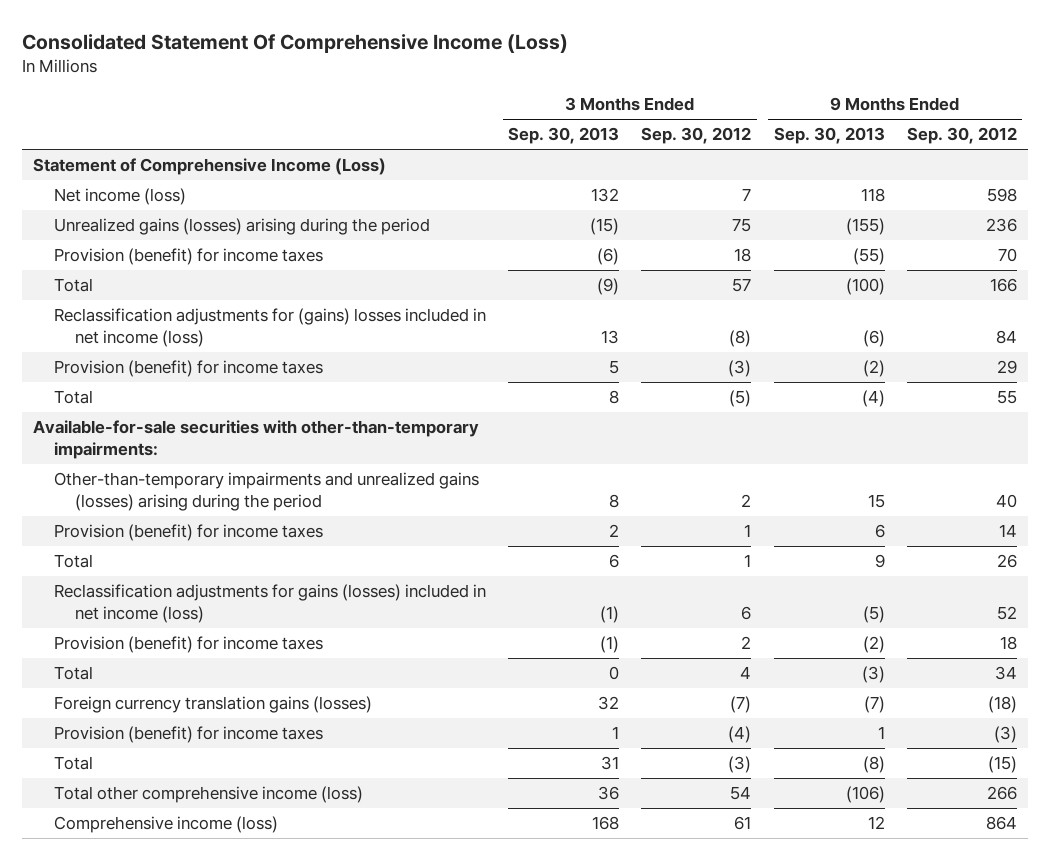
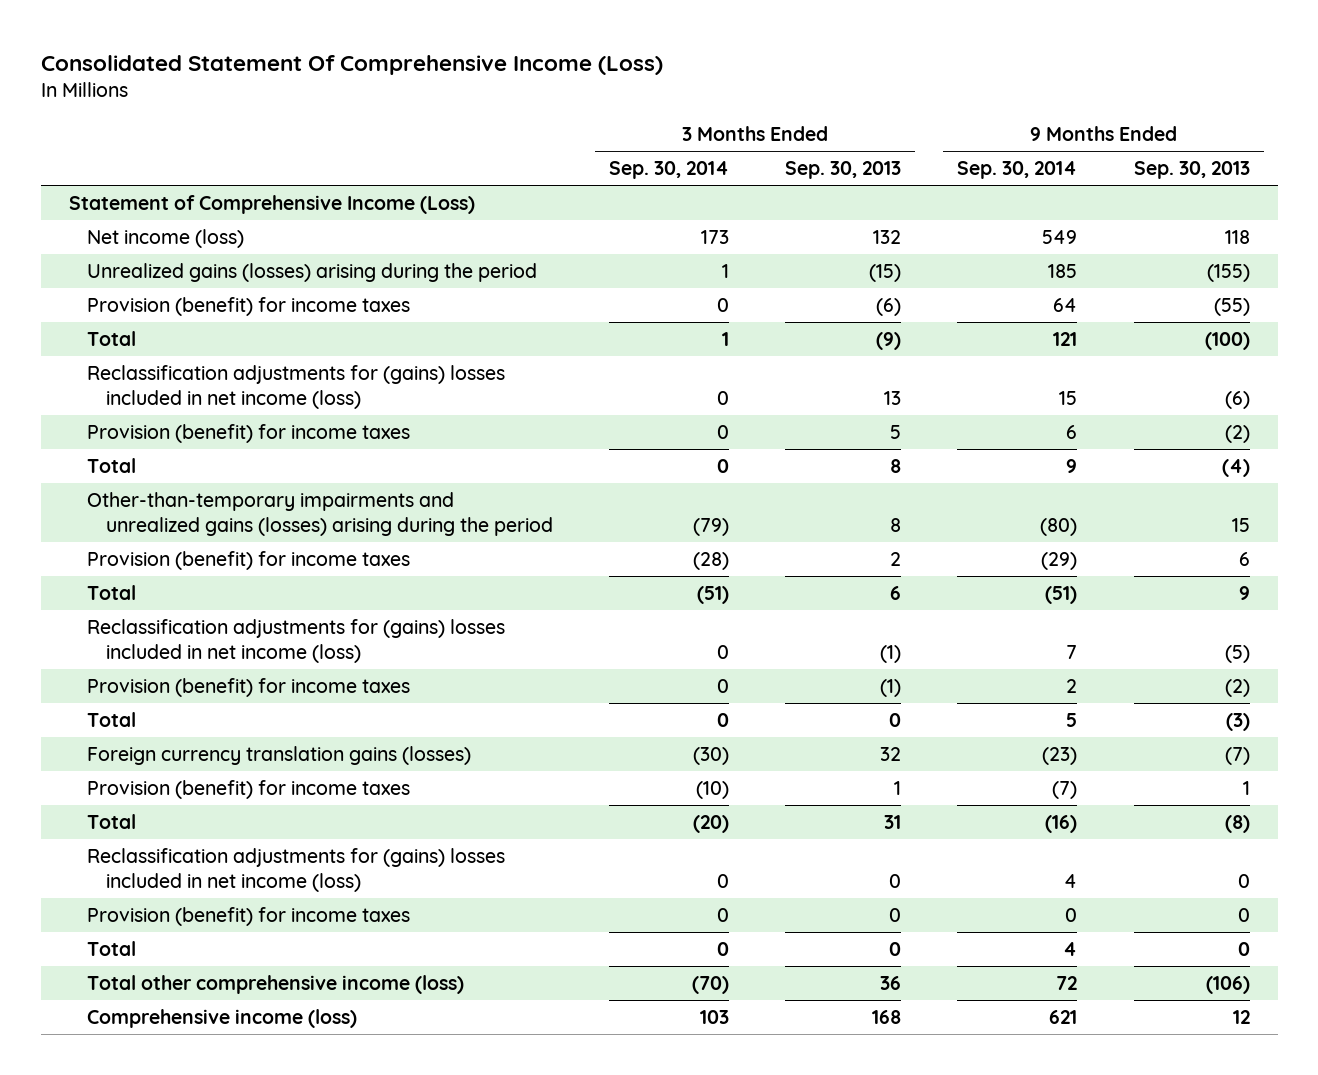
[641,127,752,145] Sep. 30, 2012 -> none
[906,127,1017,145] Sep. 30, 2012 -> none
none -> [608,161,729,180] Sep. 30, 2014
none -> [957,161,1078,180] Sep. 30, 2014
[33,420,480,459] Available-for-sale securities with other-than-temporary impairments: -> none
[54,584,487,623] Reclassification adjustments for gains (losses) included in net income (loss) -> [87,619,506,663] Reclassification adjustments for (gains) losses included in net income (loss)
none -> [87,848,506,892] Reclassification adjustments for (gains) losses included in net income (loss)
none -> [87,907,411,927] Provision (benefit) for income taxes
none -> [87,941,137,957] Total

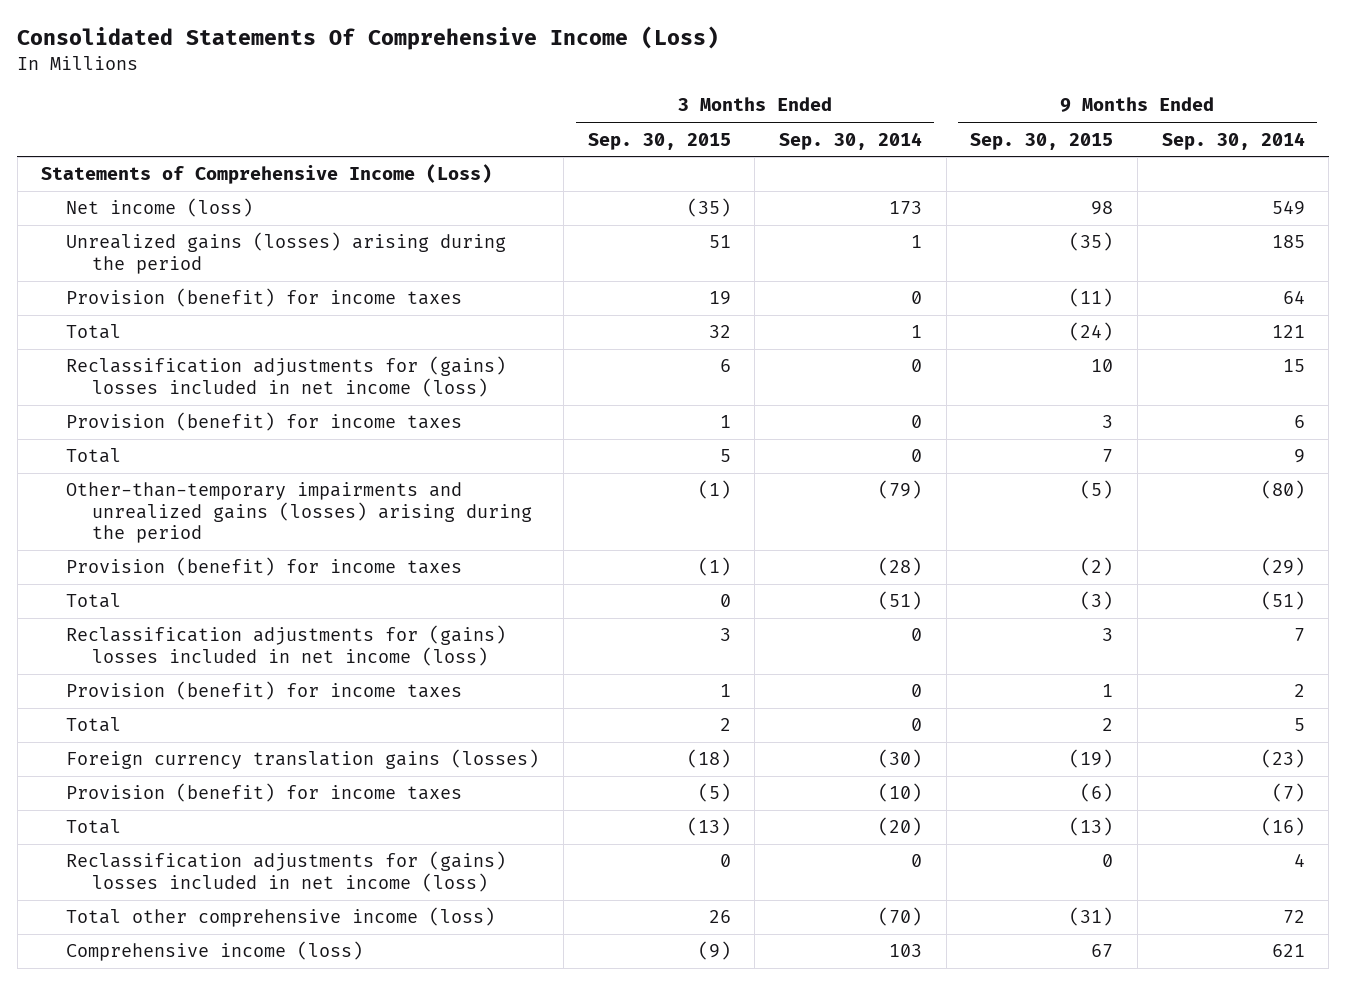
[40,54,663,75] Consolidated Statement Of Comprehensive Income (Loss) -> [17,26,720,51] Consolidated Statements Of Comprehensive Income (Loss)
[785,161,902,180] Sep. 30, 2013 -> none
[1133,161,1250,180] Sep. 30, 2013 -> none
none -> [587,132,731,150] Sep. 30, 2015
none -> [970,132,1114,150] Sep. 30, 2015
[68,195,475,215] Statement of Comprehensive Income (Loss) -> [41,164,493,185] Statements of Comprehensive Income (Loss)
[87,907,411,927] Provision (benefit) for income taxes -> none
[87,941,137,957] Total -> none

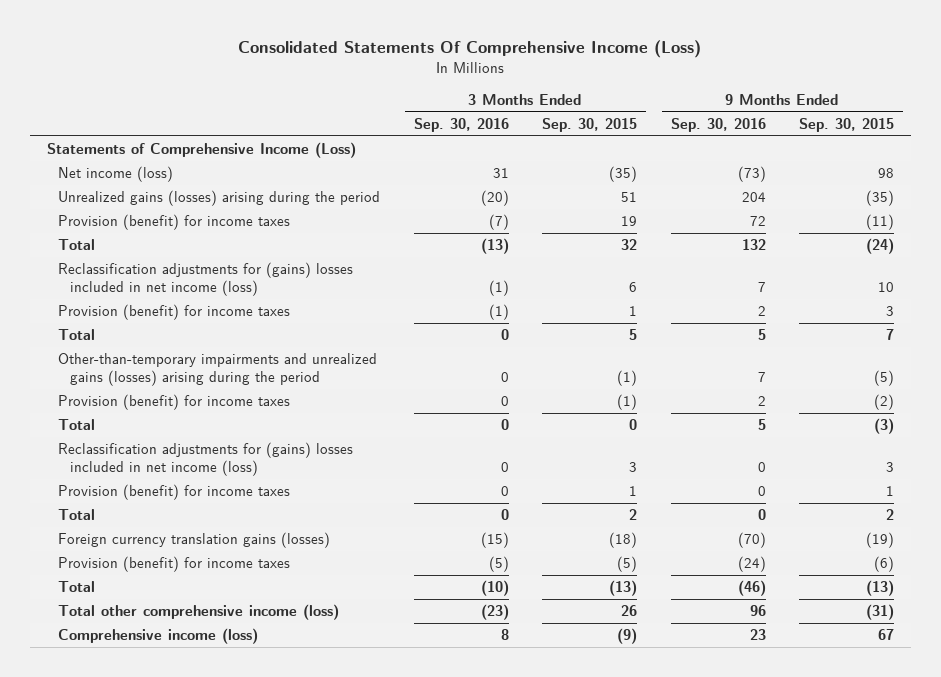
[779,131,923,150] Sep. 30, 2014 -> none
[1161,131,1305,150] Sep. 30, 2014 -> none
none -> [413,117,509,132] Sep. 30, 2016
none -> [670,117,766,132] Sep. 30, 2016
[66,851,507,892] Reclassification adjustments for (gains) losses included in net income (loss) -> none

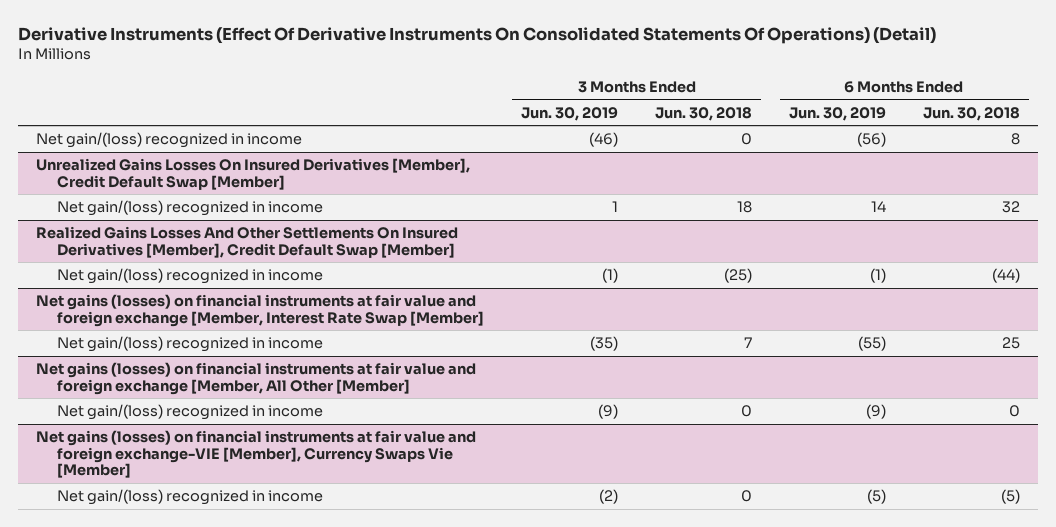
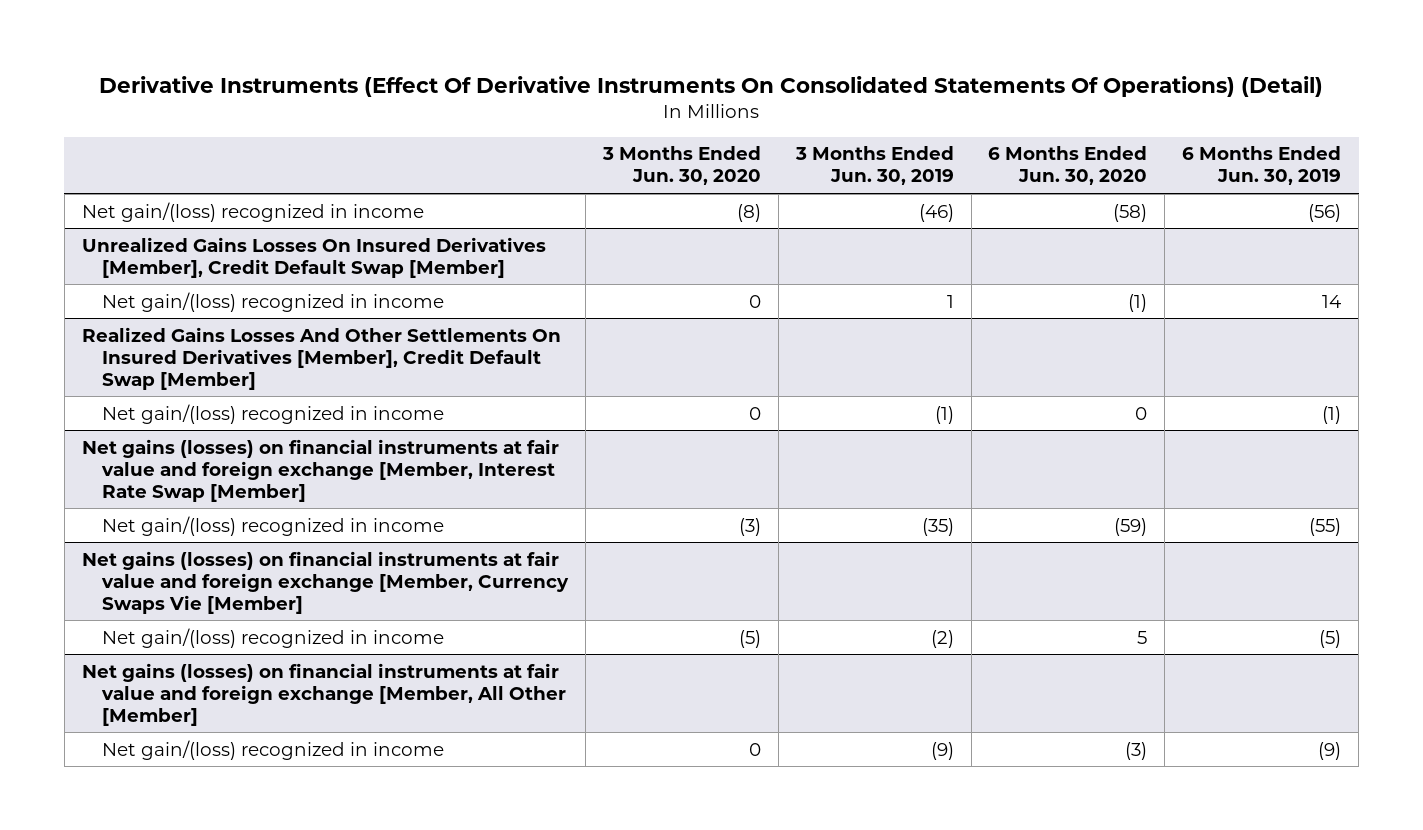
[654,106,752,121] Jun. 30, 2018 -> none
[922,106,1020,121] Jun. 30, 2018 -> none
none -> [601,146,761,186] 3 Months Ended Jun. 30, 2020
none -> [988,146,1148,186] 6 Months Ended Jun. 30, 2020
none -> [81,550,569,614] Net gains (losses) on financial instruments at fair value and foreign exchange [Member, Currency Swaps Vie [Member]
none -> [101,627,444,648] Net gain/(loss) recognized in income
[36,430,477,479] Net gains (losses) on financial instruments at fair value and foreign exchange-VIE [Member], Currency Swaps Vie [Member] -> none
[57,489,324,506] Net gain/(loss) recognized in income -> none

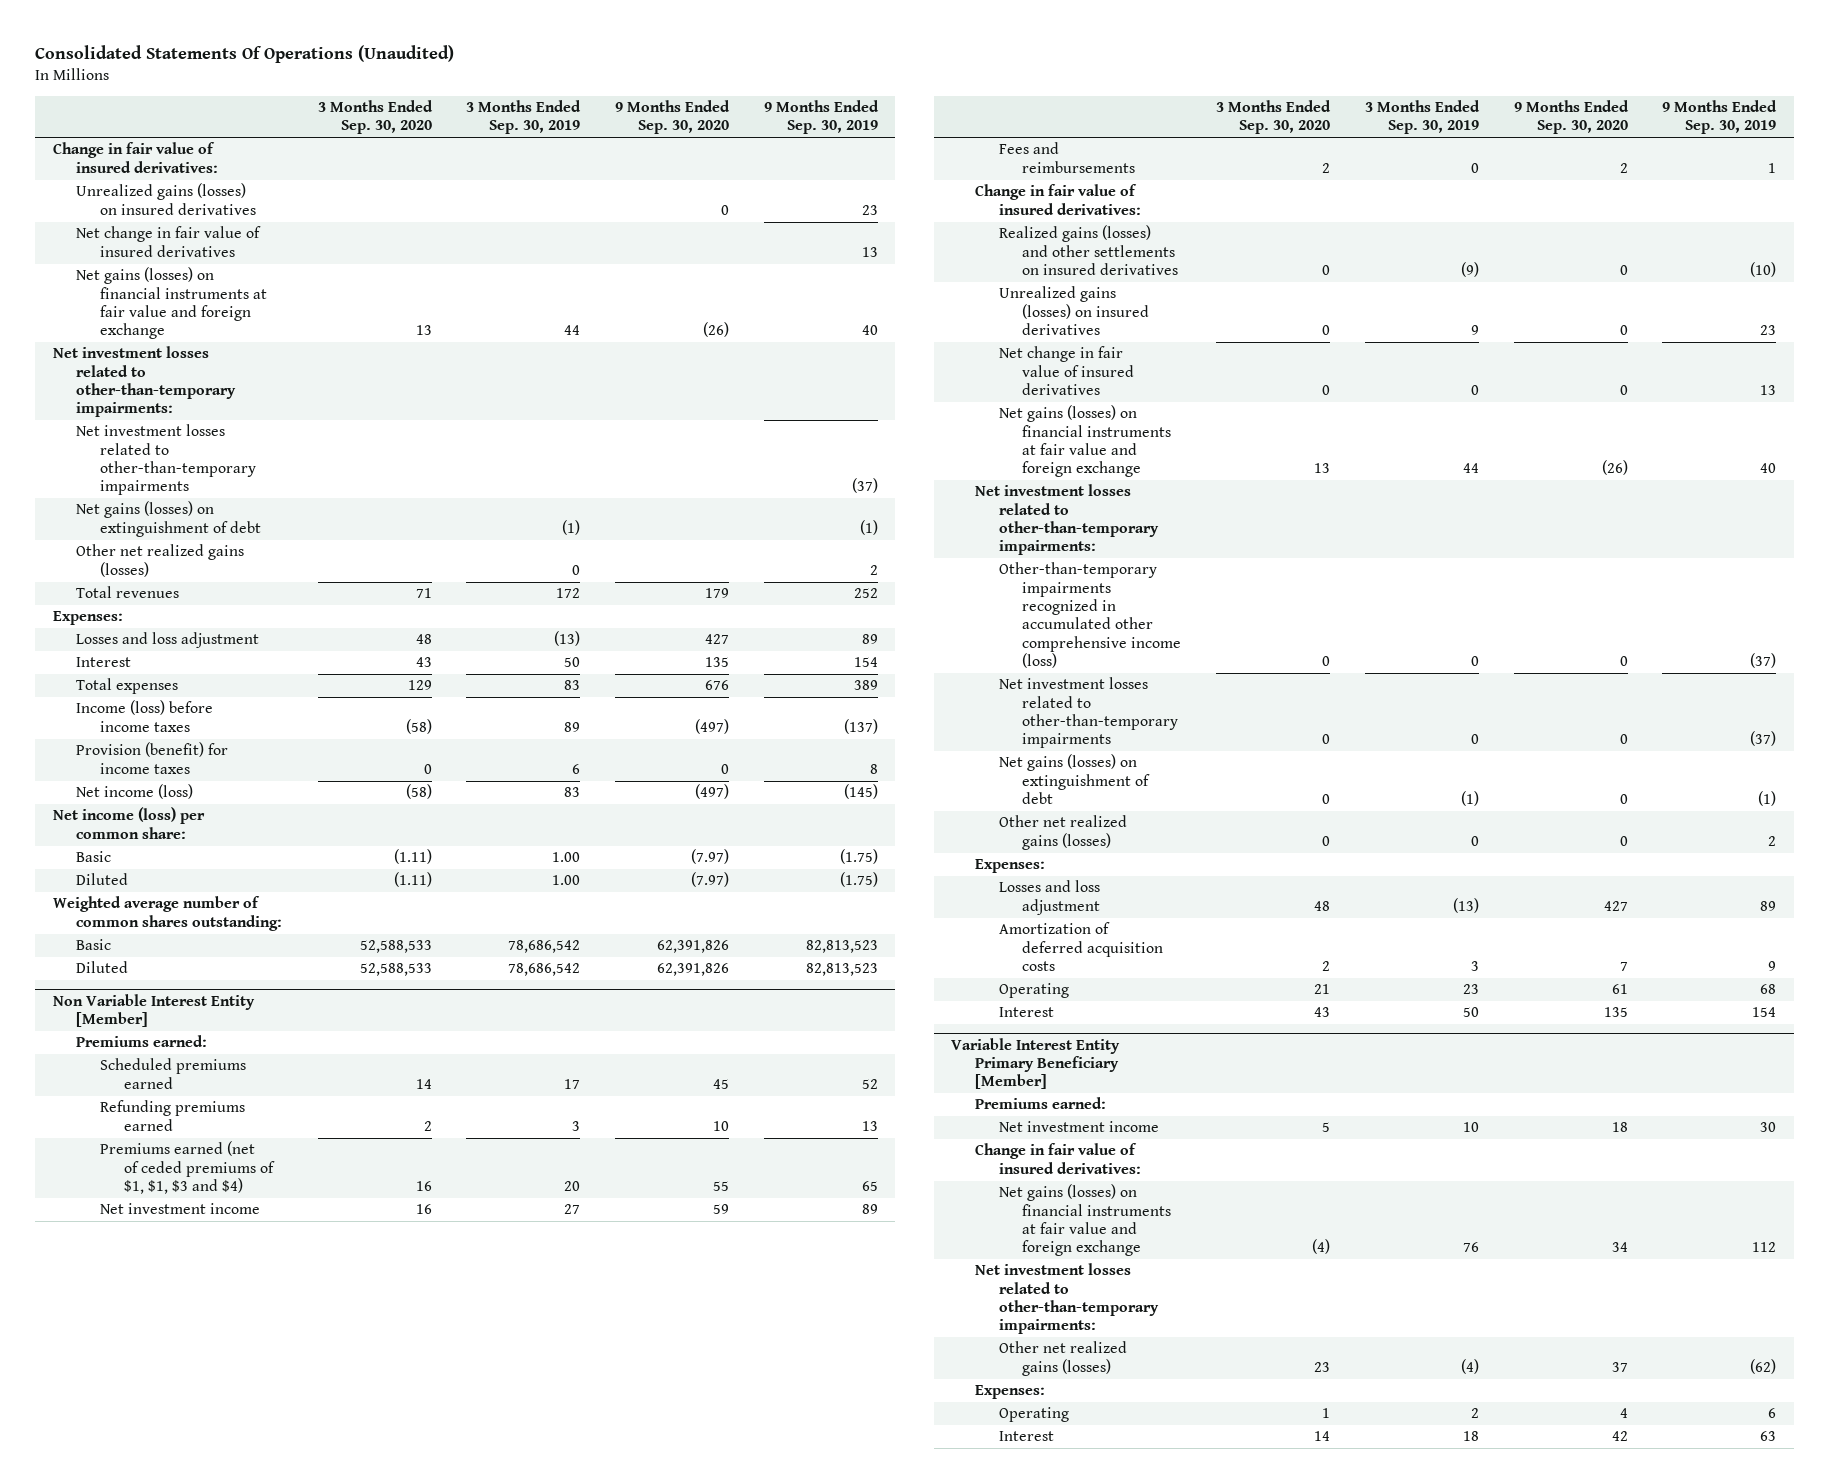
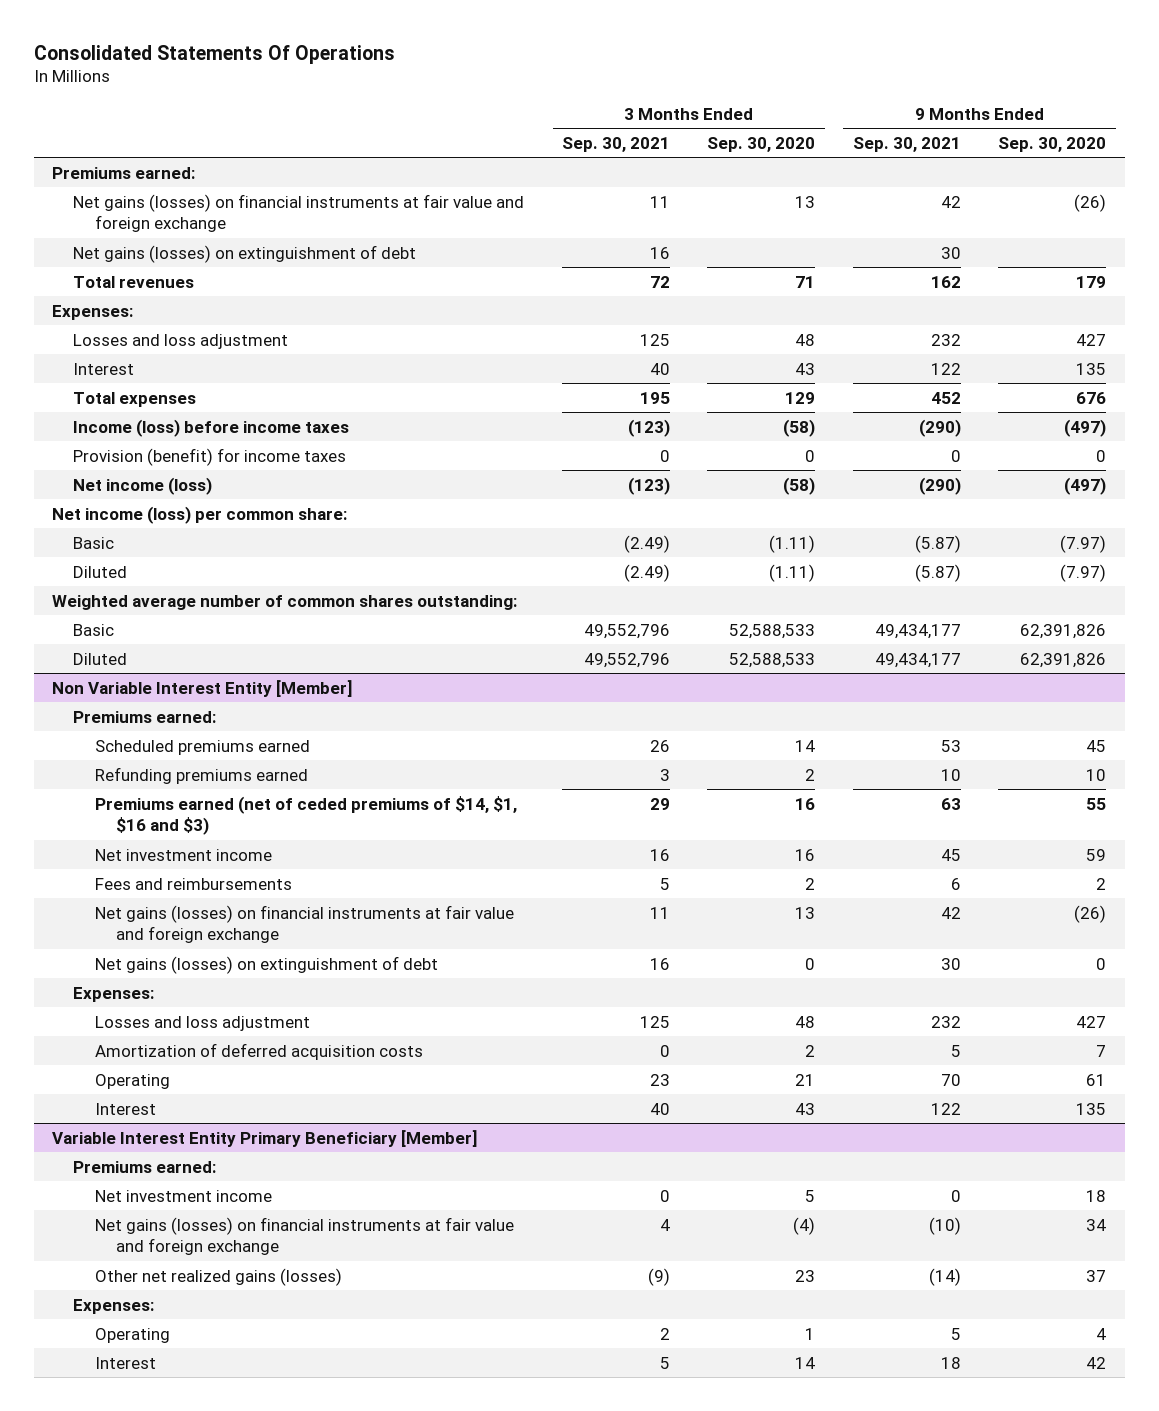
[35,45,455,64] Consolidated Statements Of Operations (Unaudited) -> [33,44,395,64] Consolidated Statements Of Operations
[466,100,582,135] 3 Months Ended Sep. 30, 2019 -> none
[763,100,879,135] 9 Months Ended Sep. 30, 2019 -> none
none -> [561,136,670,152] Sep. 30, 2021
none -> [852,136,961,152] Sep. 30, 2021
[52,142,219,173] Change in fair value of insured derivatives: -> none
[76,183,257,215] Unrealized gains (losses) on insured derivatives -> none
[76,226,262,257] Net change in fair value of insured derivatives -> none
none -> [52,166,196,179] Premiums earned:
[52,346,237,418] Net investment losses related to other-than-temporary impairments: -> none
[76,424,257,496] Net investment losses related to other-than-temporary impairments -> none
[76,544,245,577] Other net realized gains (losses) -> none
[100,1141,275,1195] Premiums earned (net of ceded premiums of $1, $1, $3 and $4) -> [94,795,517,836] Premiums earned (net of ceded premiums of $14, $1, $16 and $3)
[974,184,1141,215] Change in fair value of insured derivatives: -> none
[998,225,1179,276] Realized gains (losses) and other settlements on insured derivatives -> none
[998,286,1150,336] Unrealized gains (losses) on insured derivatives -> none
[998,346,1135,396] Net change in fair value of insured derivatives -> none
[974,484,1159,556] Net investment losses related to other-than-temporary impairments: -> none
[998,562,1182,669] Other-than-temporary impairments recognized in accumulated other comprehensive income (loss) -> none
[998,677,1179,749] Net investment losses related to other-than-temporary impairments -> none
[998,815,1127,850] Other net realized gains (losses) -> none
[974,1143,1141,1174] Change in fair value of insured derivatives: -> none
[974,1263,1159,1335] Net investment losses related to other-than-temporary impairments: -> none

